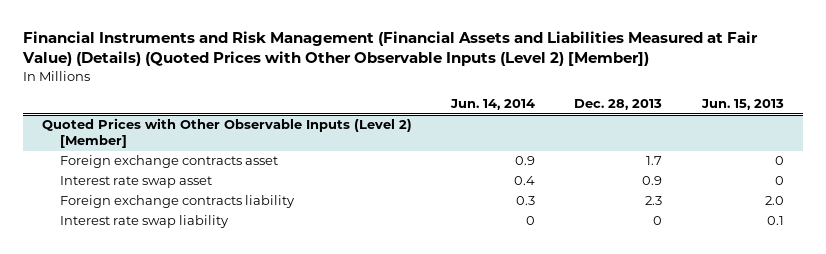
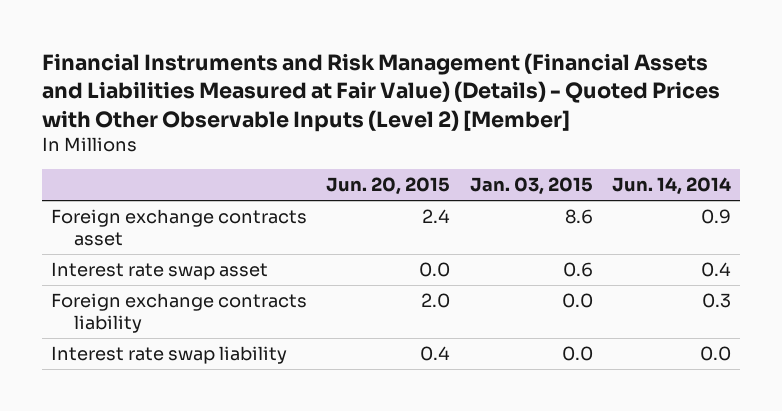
[21,30,758,67] Financial Instruments and Risk Management (Financial Assets and Liabilities Measured at Fair Value) (Details) (Quoted Prices with Other Observable Inputs (Level 2) [Member]) -> [41,53,720,132] Financial Instruments and Risk Management (Financial Assets and Liabilities Measured at Fair Value) (Details) - Quoted Prices with Other Observable Inputs (Level 2) [Member]
[574,99,663,111] Dec. 28, 2013 -> none
[700,99,784,111] Jun. 15, 2013 -> none
none -> [326,177,451,196] Jun. 20, 2015
none -> [469,177,593,196] Jan. 03, 2015
[42,118,413,149] Quoted Prices with Other Observable Inputs (Level 2) [Member] -> none
[526,216,536,226] 0 -> [699,345,731,361] 0.0

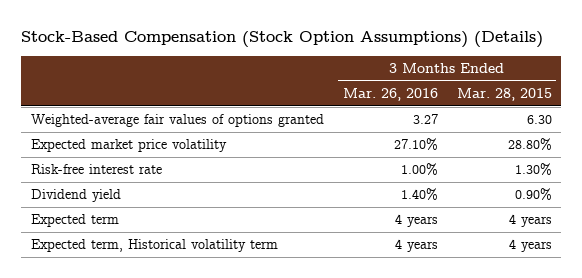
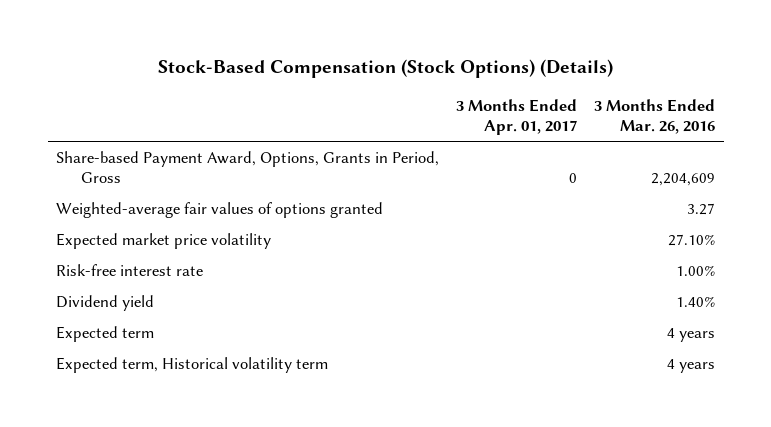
[21,31,544,49] Stock-Based Compensation (Stock Option Assumptions) (Details) -> [157,59,613,79] Stock-Based Compensation (Stock Options) (Details)
[456,87,552,101] Mar. 28, 2015 -> none
none -> [456,99,578,136] 3 Months Ended Apr. 01, 2017
none -> [56,150,440,184] Share-based Payment Award, Options, Grants in Period, Gross

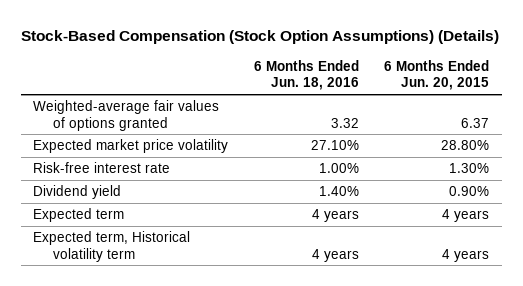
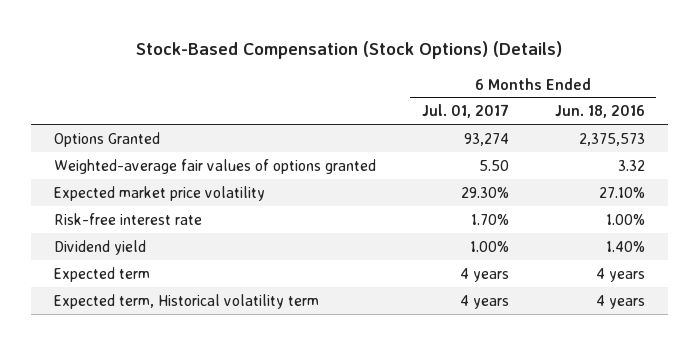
[20,30,499,45] Stock-Based Compensation (Stock Option Assumptions) (Details) -> [136,41,563,60] Stock-Based Compensation (Stock Options) (Details)
[384,59,490,91] 6 Months Ended Jun. 20, 2015 -> none
none -> [421,104,509,119] Jul. 01, 2017
none -> [54,131,161,147] Options Granted

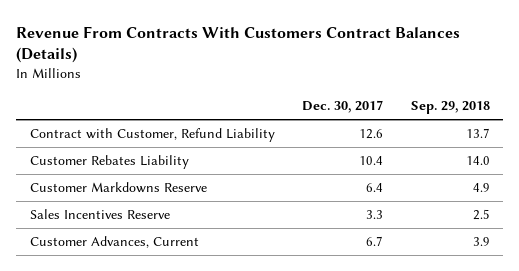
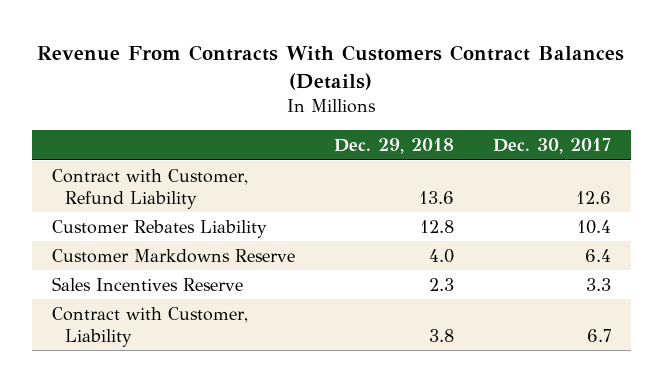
[410,101,490,115] Sep. 29, 2018 -> none
none -> [333,138,454,155] Dec. 29, 2018
[29,236,199,249] Customer Advances, Current -> [51,306,248,347] Contract with Customer, Liability

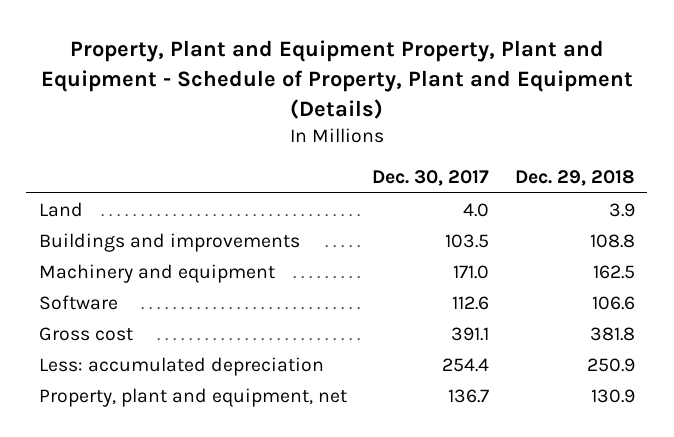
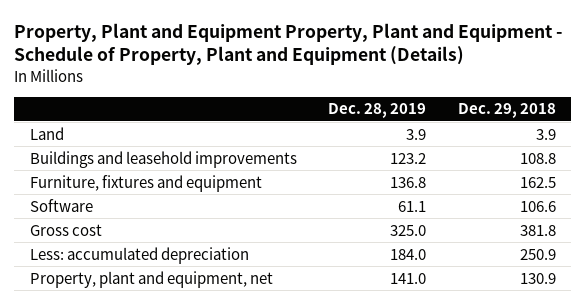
[372,170,490,187] Dec. 30, 2017 -> none
none -> [328,103,427,119] Dec. 28, 2019
[39,232,301,252] Buildings and improvements -> [29,150,297,168] Buildings and leasehold improvements
[39,263,276,283] Machinery and equipment -> [29,174,262,192] Furniture, fixtures and equipment

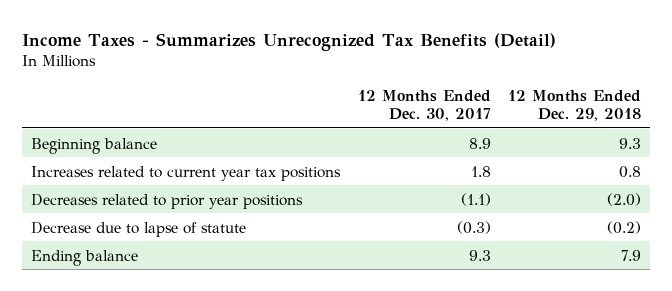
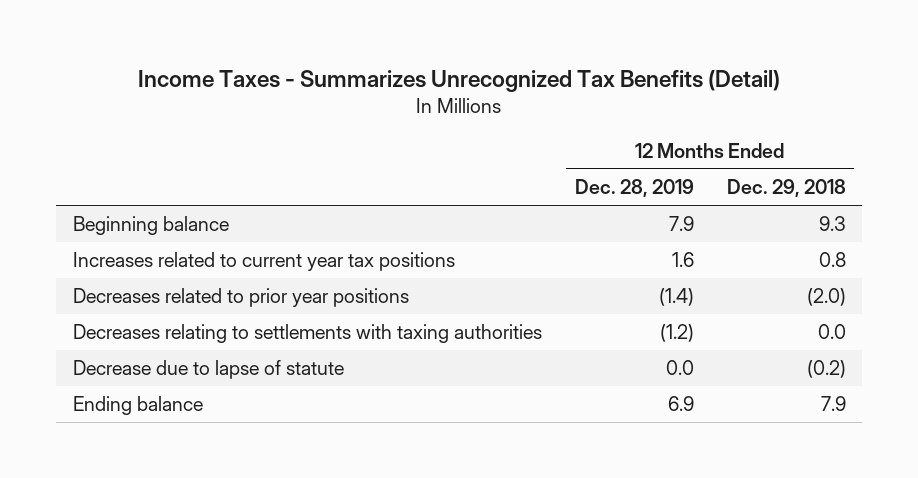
[357,90,491,121] 12 Months Ended Dec. 30, 2017 -> none
none -> [574,179,694,198] Dec. 28, 2019
none -> [72,324,542,344] Decreases relating to settlements with taxing authorities

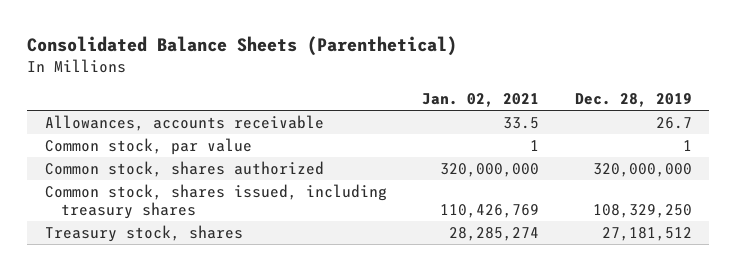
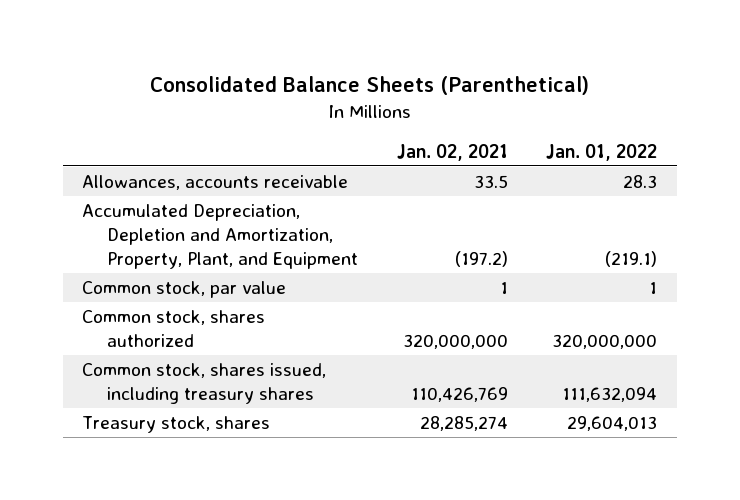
[574,93,692,108] Dec. 28, 2019 -> none
none -> [546,143,658,161] Jan. 01, 2022
none -> [82,203,359,269] Accumulated Depreciation, Depletion and Amortization, Property, Plant, and Equipment

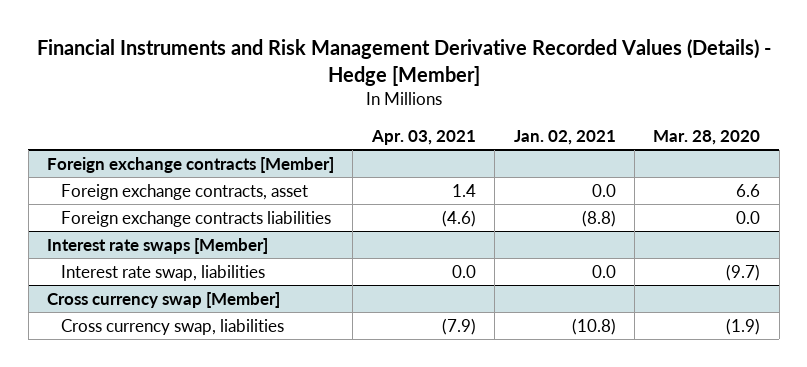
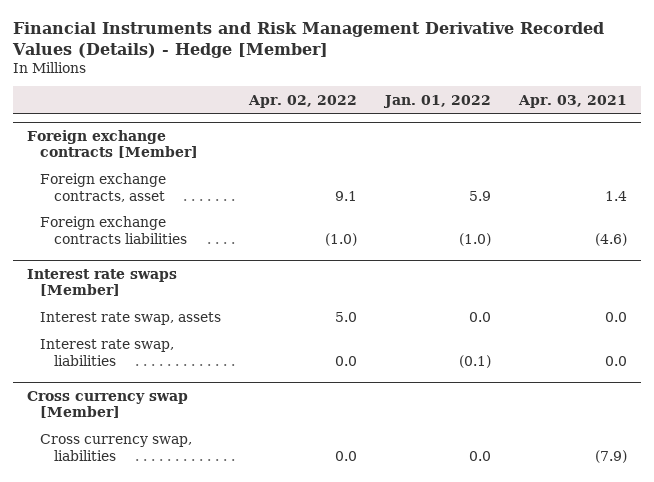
[513,129,616,145] Jan. 02, 2021 -> none
[653,129,761,145] Mar. 28, 2020 -> none
none -> [248,94,358,108] Apr. 02, 2022
none -> [382,94,491,108] Jan. 01, 2022
none -> [40,312,222,326] Interest rate swap, assets

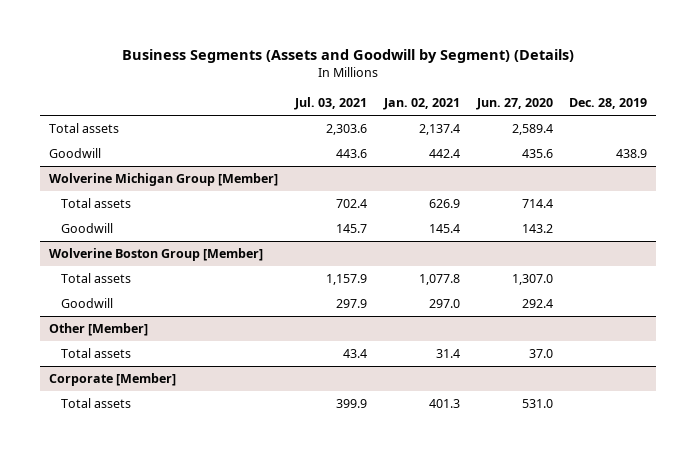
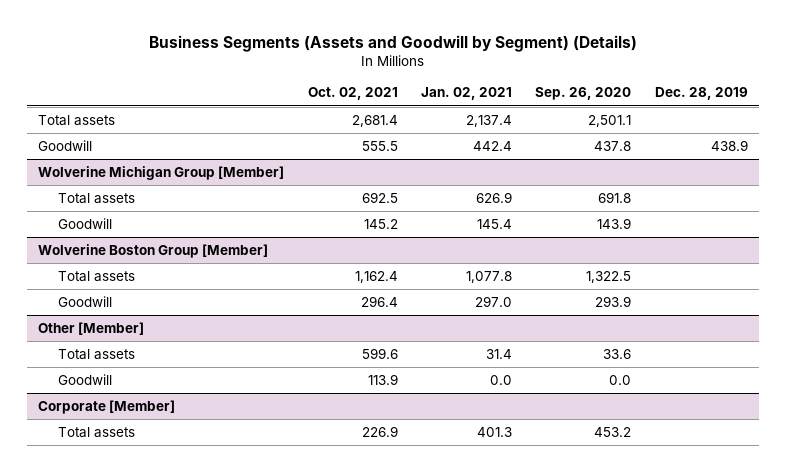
[293,96,367,110] Jul. 03, 2021 -> none
[475,97,553,110] Jun. 27, 2020 -> none
none -> [307,87,398,101] Oct. 02, 2021
none -> [535,87,632,101] Sep. 26, 2020
none -> [58,374,113,386] Goodwill

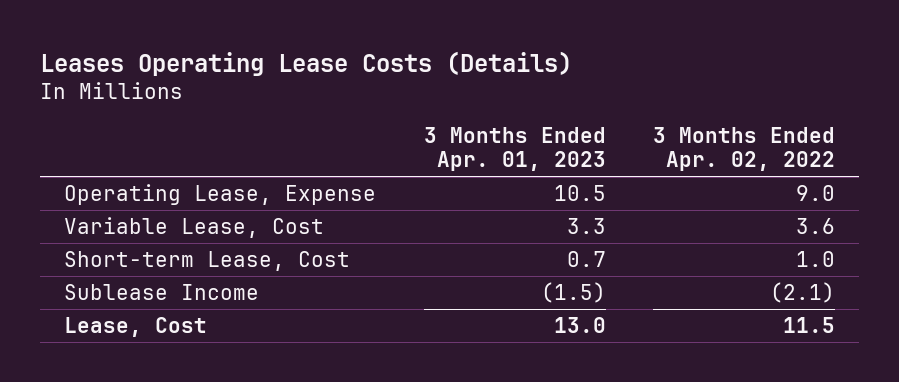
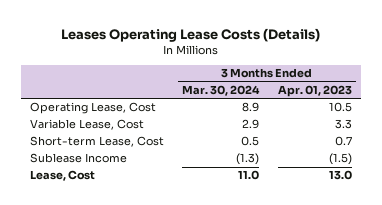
[653,127,836,172] 3 Months Ended Apr. 02, 2022 -> none
none -> [182,84,261,96] Mar. 30, 2024
[64,183,377,205] Operating Lease, Expense -> [30,102,157,115] Operating Lease, Cost

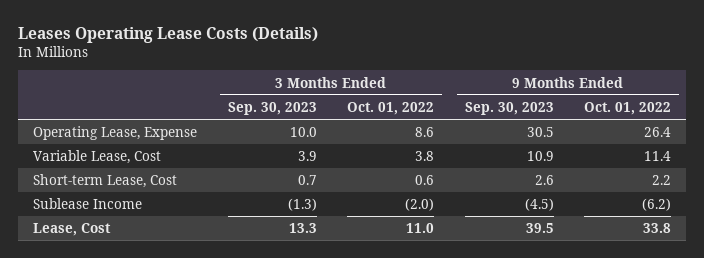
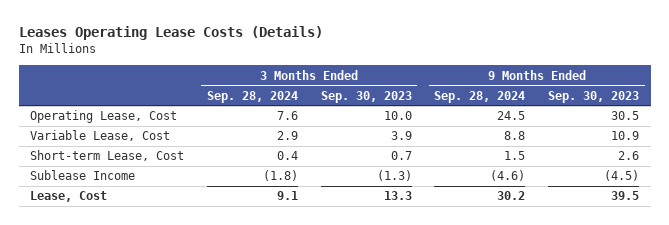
[347,101,435,115] Oct. 01, 2022 -> none
[584,101,672,115] Oct. 01, 2022 -> none
none -> [206,90,298,103] Sep. 28, 2024
none -> [434,90,526,103] Sep. 28, 2024
[33,126,198,141] Operating Lease, Expense -> [30,110,178,124] Operating Lease, Cost

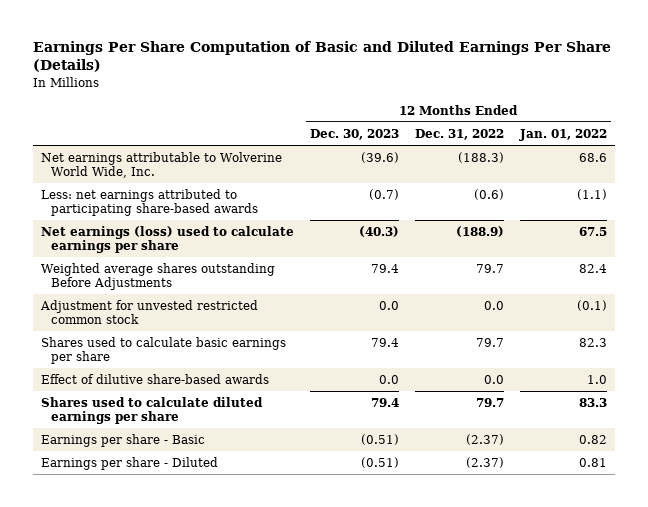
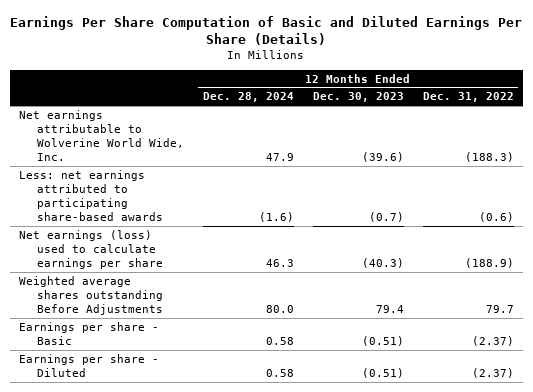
[518,128,607,141] Jan. 01, 2022 -> none
none -> [202,92,294,103] Dec. 28, 2024
[40,300,259,325] Adjustment for unvested restricted common stock -> none
[41,337,287,365] Shares used to calculate basic earnings per share -> none
[41,374,270,385] Effect of dilutive share-based awards -> none
[41,397,264,425] Shares used to calculate diluted earnings per share -> none

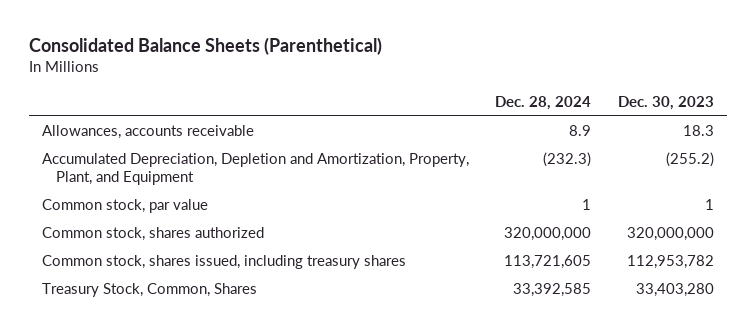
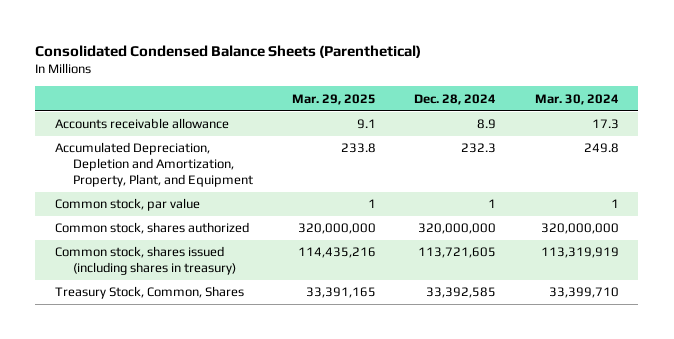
[28,37,382,56] Consolidated Balance Sheets (Parenthetical) -> [35,44,422,58] Consolidated Condensed Balance Sheets (Parenthetical)
[617,95,714,110] Dec. 30, 2023 -> none
none -> [291,93,376,105] Mar. 29, 2025
none -> [534,93,619,105] Mar. 30, 2024
[41,125,254,140] Allowances, accounts receivable -> [54,118,229,130] Accounts receivable allowance
[543,152,592,168] (232.3) -> [461,143,497,154] 232.3
[41,255,406,270] Common stock, shares issued, including treasury shares -> [54,246,237,276] Common stock, shares issued (including shares in treasury)

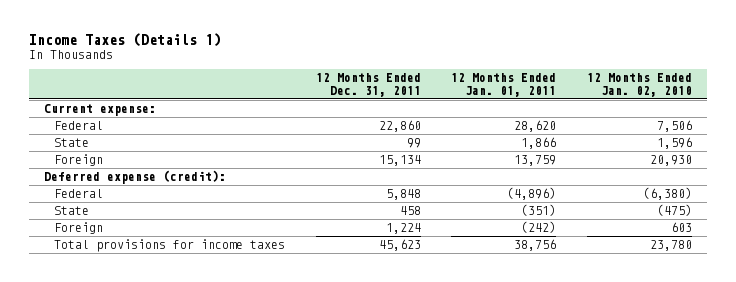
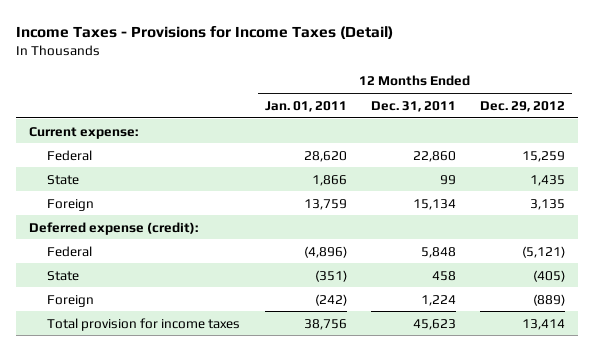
[28,32,221,47] Income Taxes (Details 1) -> [16,26,394,40] Income Taxes - Provisions for Income Taxes (Detail)
[586,73,692,97] 12 Months Ended Jan. 02, 2010 -> none
none -> [480,100,566,112] Dec. 29, 2012
[54,239,286,253] Total provisions for income taxes -> [47,317,241,331] Total provision for income taxes

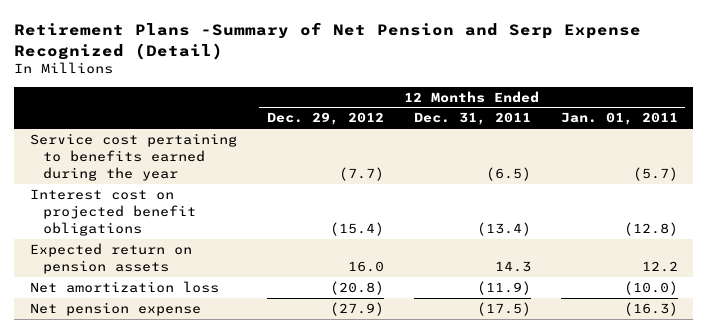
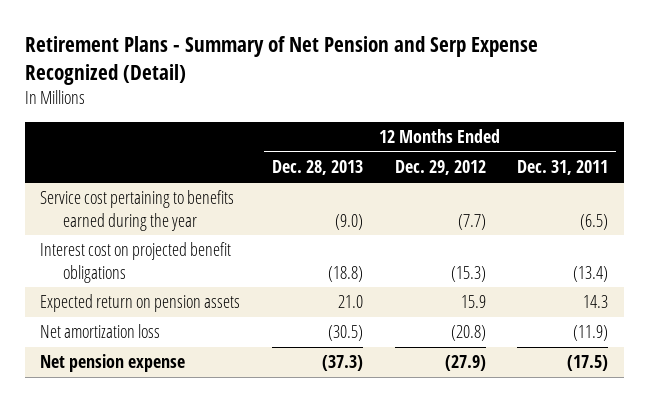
[14,22,642,60] Retirement Plans -Summary of Net Pension and Serp Expense Recognized (Detail) -> [24,36,538,85] Retirement Plans - Summary of Net Pension and Serp Expense Recognized (Detail)
[560,112,678,126] Jan. 01, 2011 -> none
none -> [272,160,364,176] Dec. 28, 2013
[329,221,384,236] (15.4) -> [450,265,486,282] (15.3)
[347,260,384,272] 16.0 -> [460,295,486,309] 15.9

